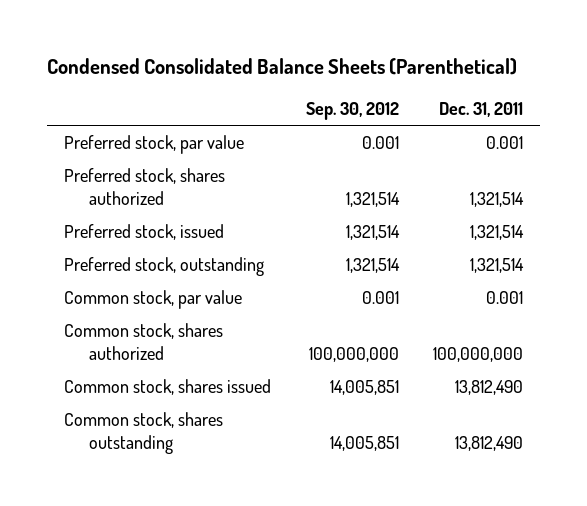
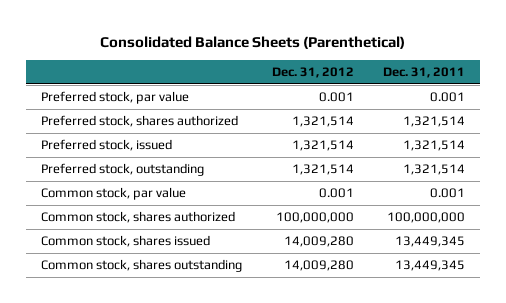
[46,58,517,76] Condensed Consolidated Balance Sheets (Parenthetical) -> [100,35,406,49] Consolidated Balance Sheets (Parenthetical)
[305,102,399,121] Sep. 30, 2012 -> none
none -> [271,66,354,78] Dec. 31, 2012
[455,380,524,396] 13,812,490 -> [395,236,466,248] 13,449,345
[455,435,524,451] 13,812,490 -> [395,260,466,272] 13,449,345

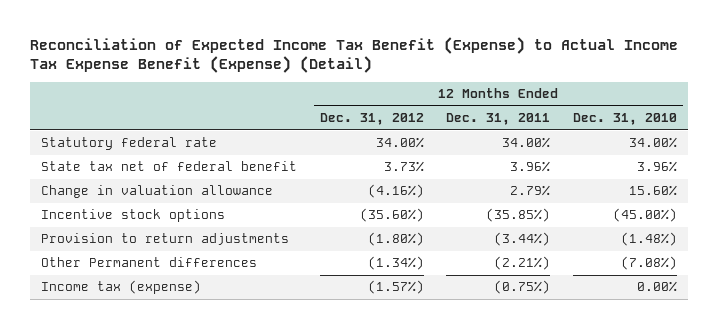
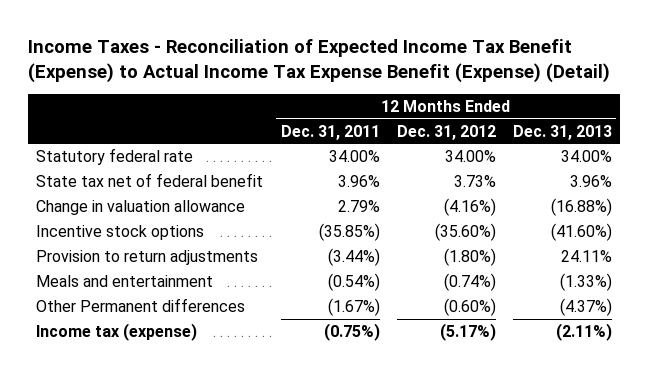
[30,36,679,74] Reconciliation of Expected Income Tax Benefit (Expense) to Actual Income Tax Expense Benefit (Expense) (Detail) -> [27,38,610,83] Income Taxes - Reconciliation of Expected Income Tax Benefit (Expense) to Actual Income Tax Expense Benefit (Expense) (Detail)
[572,113,677,126] Dec. 31, 2010 -> none
none -> [512,124,612,140] Dec. 31, 2013
none -> [36,275,214,288] Meals and entertainment
[367,256,424,271] (1.34%) -> [443,298,496,317] (0.60%)
[494,256,551,271] (2.21%) -> [327,298,380,317] (1.67%)
[367,280,424,295] (1.57%) -> [439,323,496,342] (5.17%)

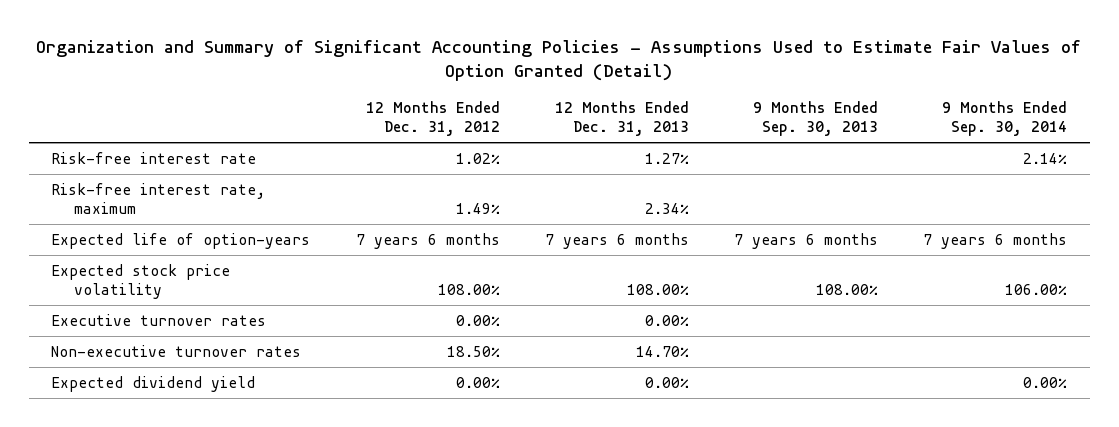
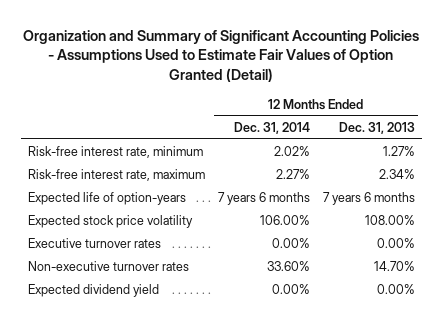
[365,101,500,137] 12 Months Ended Dec. 31, 2012 -> none
[752,101,878,137] 9 Months Ended Sep. 30, 2013 -> none
[942,101,1068,137] 9 Months Ended Sep. 30, 2014 -> none
none -> [233,122,310,135] Dec. 31, 2014
[51,151,257,164] Risk-free interest rate -> [27,146,203,159] Risk-free interest rate, minimum

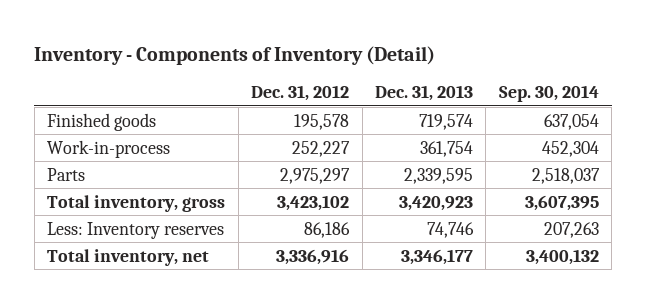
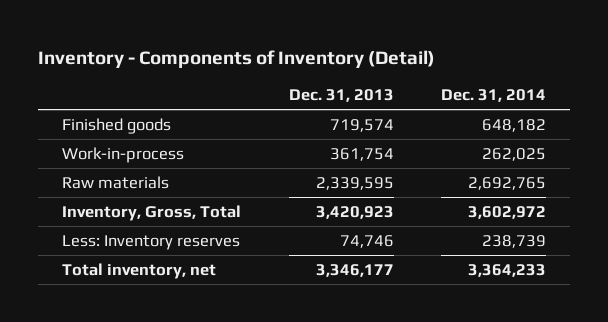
[251,84,350,101] Dec. 31, 2012 -> none
[498,84,599,102] Sep. 30, 2014 -> none
none -> [441,89,547,103] Dec. 31, 2014
[47,167,86,181] Parts -> [62,175,170,189] Raw materials
[47,194,226,212] Total inventory, gross -> [62,204,242,221] Inventory, Gross, Total

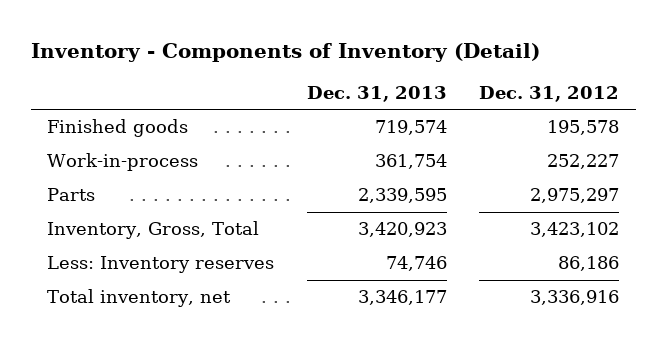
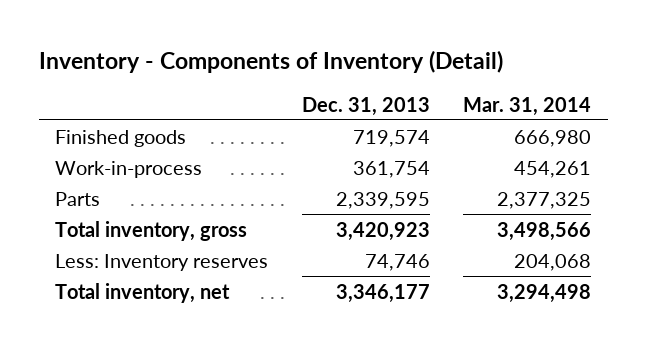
[479,85,620,102] Dec. 31, 2012 -> none
none -> [463,96,592,116] Mar. 31, 2014
[47,221,260,240] Inventory, Gross, Total -> [55,220,248,241] Total inventory, gross

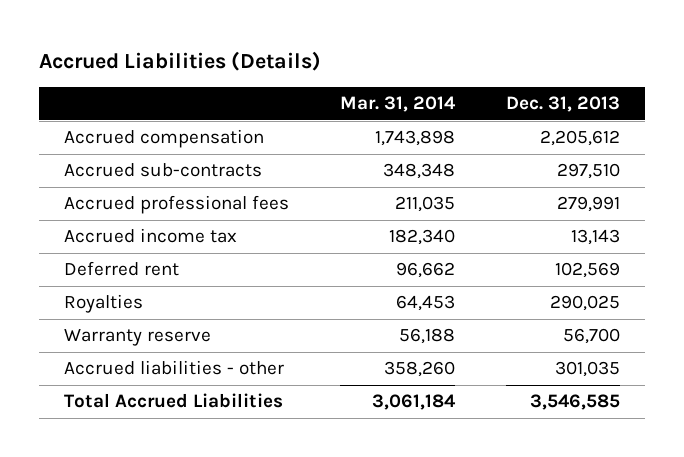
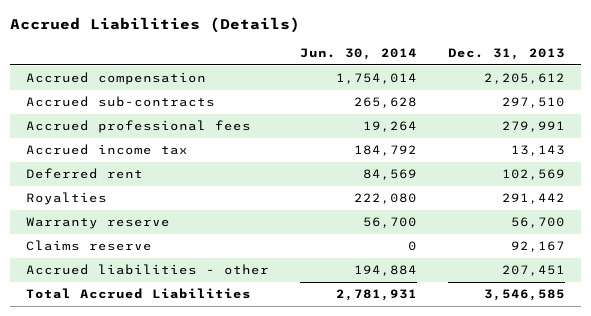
[339,96,456,113] Mar. 31, 2014 -> none
none -> [300,47,418,60] Jun. 30, 2014
[549,295,620,312] 290,025 -> [502,193,566,205] 291,442
none -> [25,240,152,252] Claims reserve
[554,361,620,378] 301,035 -> [502,265,566,277] 207,451

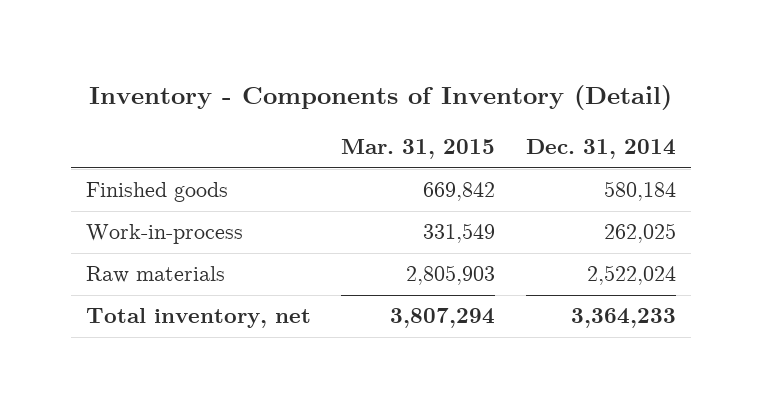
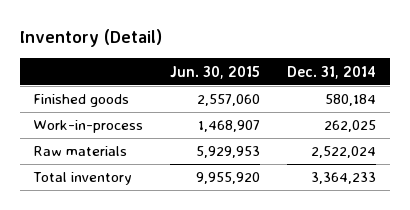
[88,85,672,111] Inventory - Components of Inventory (Detail) -> [19,29,162,48] Inventory (Detail)
[341,139,496,160] Mar. 31, 2015 -> none
none -> [170,65,261,79] Jun. 30, 2015
[85,308,311,329] Total inventory, net -> [33,172,133,186] Total inventory

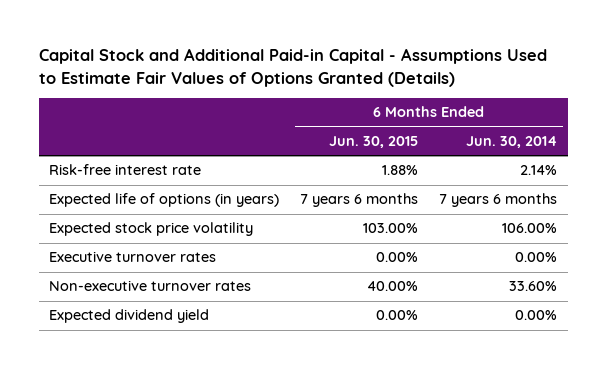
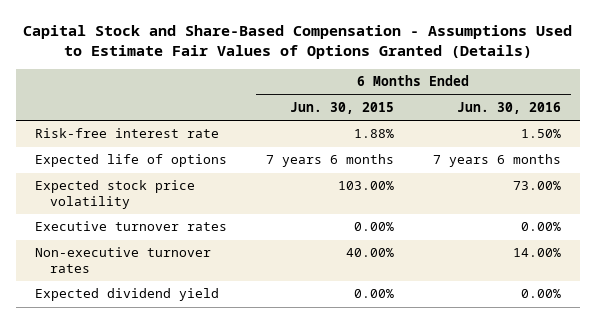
[38,48,547,87] Capital Stock and Additional Paid-in Capital - Assumptions Used to Estimate Fair Values of Options Granted (Details) -> [23,24,573,59] Capital Stock and Share-Based Compensation - Assumptions Used to Estimate Fair Values of Options Granted (Details)
[466,136,558,149] Jun. 30, 2014 -> none
none -> [456,101,561,114] Jun. 30, 2016
[49,193,280,208] Expected life of options (in years) -> [35,154,228,168] Expected life of options

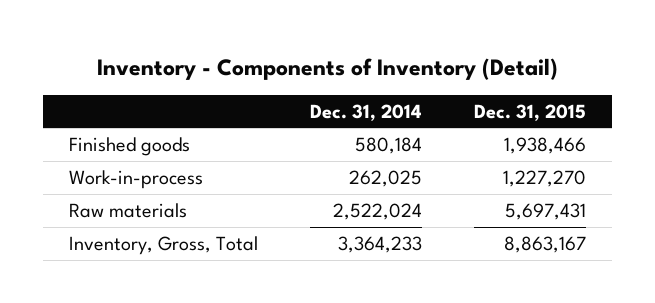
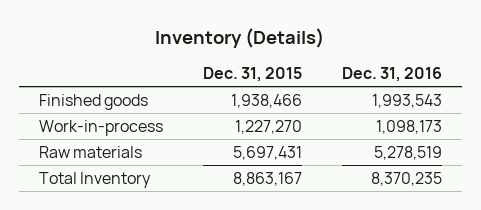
[96,57,558,80] Inventory - Components of Inventory (Detail) -> [155,27,325,48] Inventory (Details)
[310,103,423,121] Dec. 31, 2014 -> none
none -> [341,66,442,82] Dec. 31, 2016
[69,236,259,256] Inventory, Gross, Total -> [38,171,151,188] Total Inventory

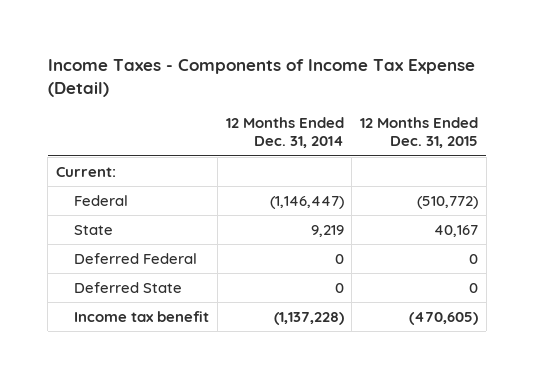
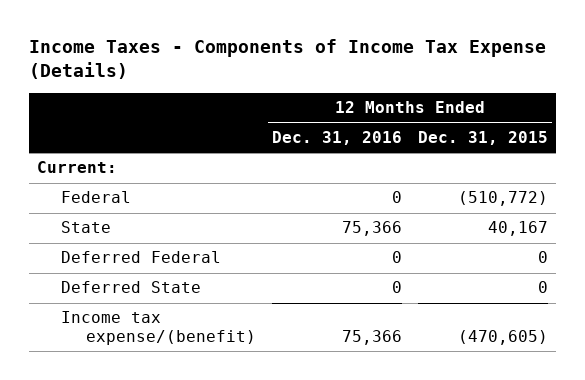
[47,58,475,97] Income Taxes - Components of Income Tax Expense (Detail) -> [28,39,546,80] Income Taxes - Components of Income Tax Expense (Details)
[225,117,344,149] 12 Months Ended Dec. 31, 2014 -> none
none -> [272,131,403,146] Dec. 31, 2016
[74,310,210,322] Income tax benefit -> [61,311,257,345] Income tax expense/(benefit)

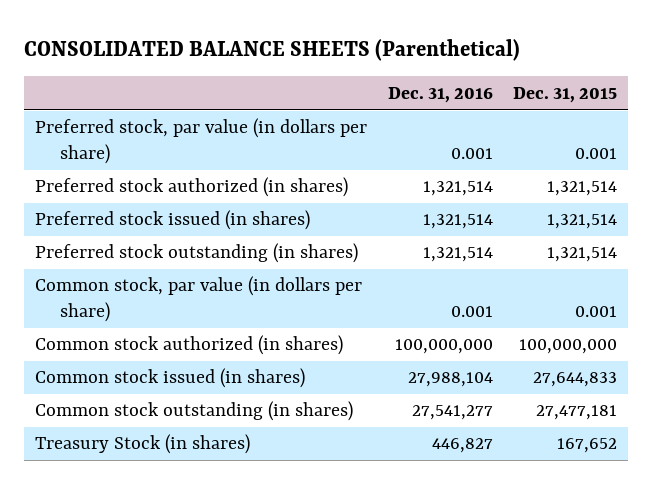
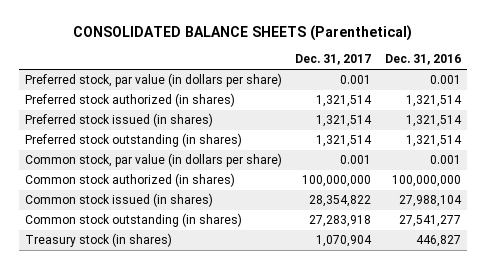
[513,86,618,103] Dec. 31, 2015 -> none
none -> [295,54,372,66] Dec. 31, 2017
[34,434,250,455] Treasury Stock (in shares) -> [25,233,173,248] Treasury stock (in shares)

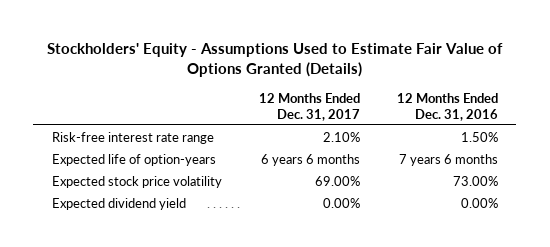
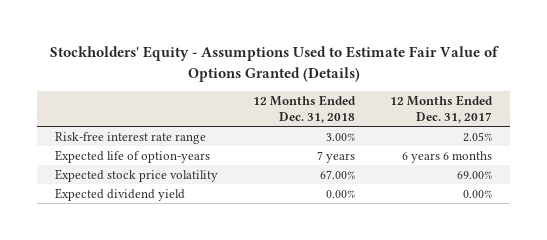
[396,93,498,121] 12 Months Ended Dec. 31, 2016 -> none
none -> [253,94,357,123] 12 Months Ended Dec. 31, 2018
[322,131,360,142] 2.10% -> [463,131,493,142] 2.05%

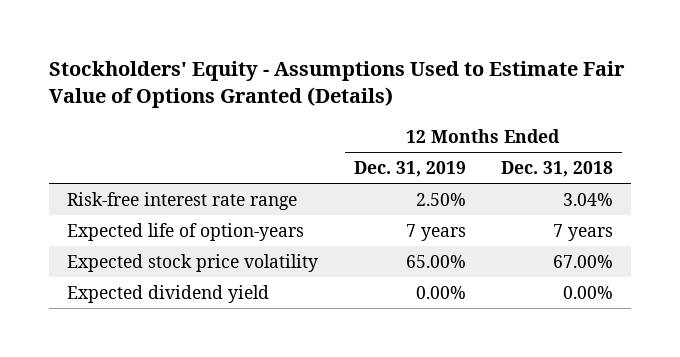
[390,94,494,123] 12 Months Ended Dec. 31, 2017 -> none
none -> [353,161,466,178] Dec. 31, 2019
[326,132,356,141] 3.00% -> [563,192,614,206] 3.04%

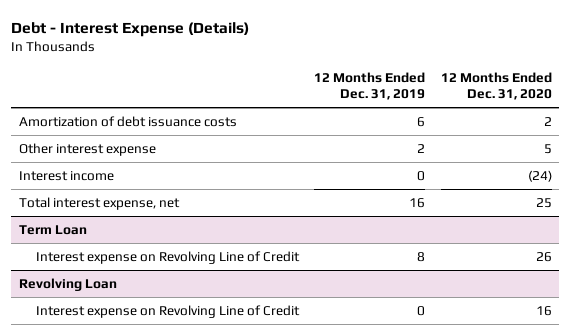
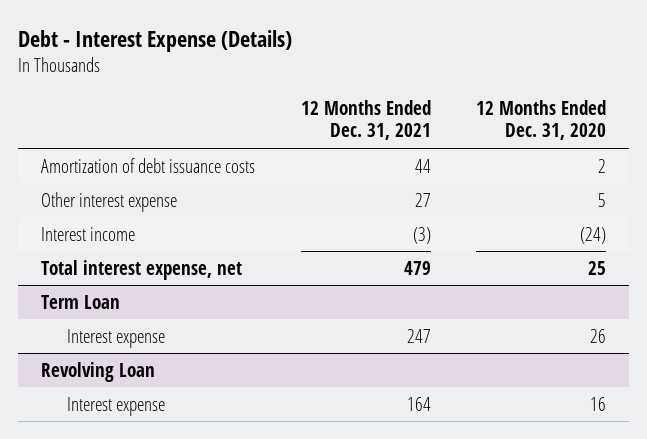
[314,72,426,101] 12 Months Ended Dec. 31, 2019 -> none
none -> [300,99,431,141] 12 Months Ended Dec. 31, 2021
[36,250,301,264] Interest expense on Revolving Line of Credit -> [66,328,165,348] Interest expense
[36,304,301,318] Interest expense on Revolving Line of Credit -> [66,396,165,416] Interest expense

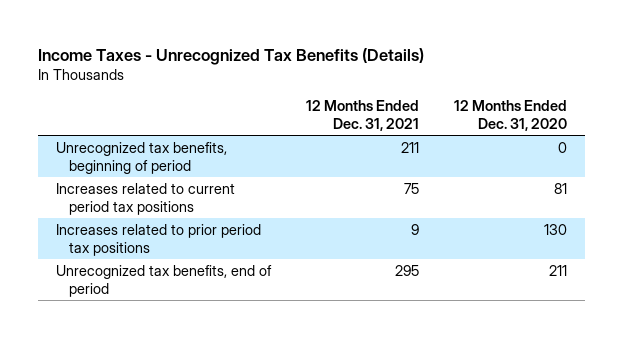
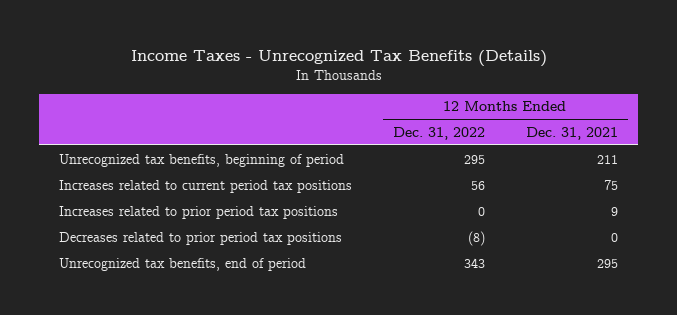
[454,100,568,131] 12 Months Ended Dec. 31, 2020 -> none
none -> [393,126,486,140] Dec. 31, 2022
none -> [59,231,343,245] Decreases related to prior period tax positions

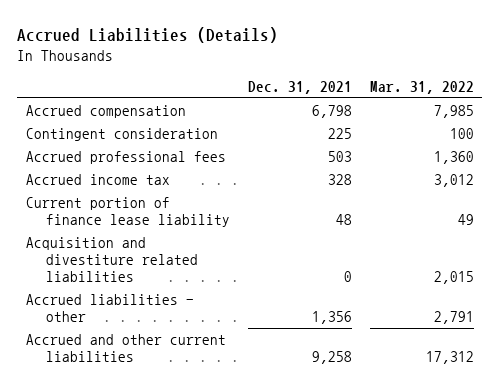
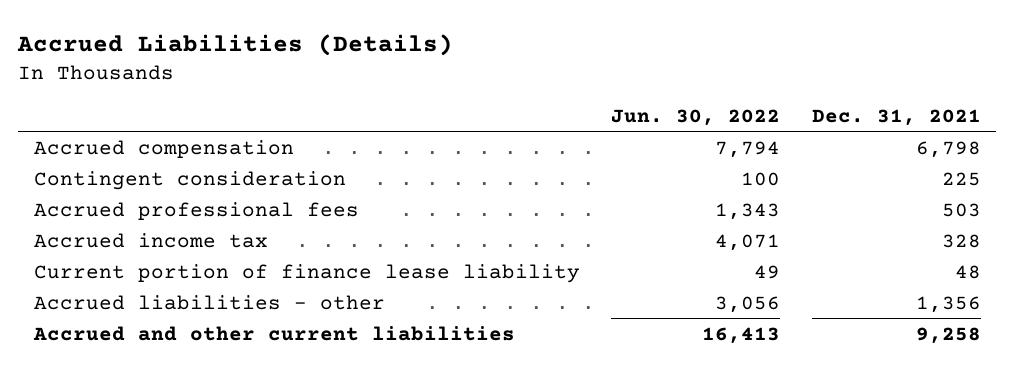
[369,80,474,94] Mar. 31, 2022 -> none
none -> [611,108,781,126] Jun. 30, 2022
[26,237,198,283] Acquisition and divestiture related liabilities -> none

